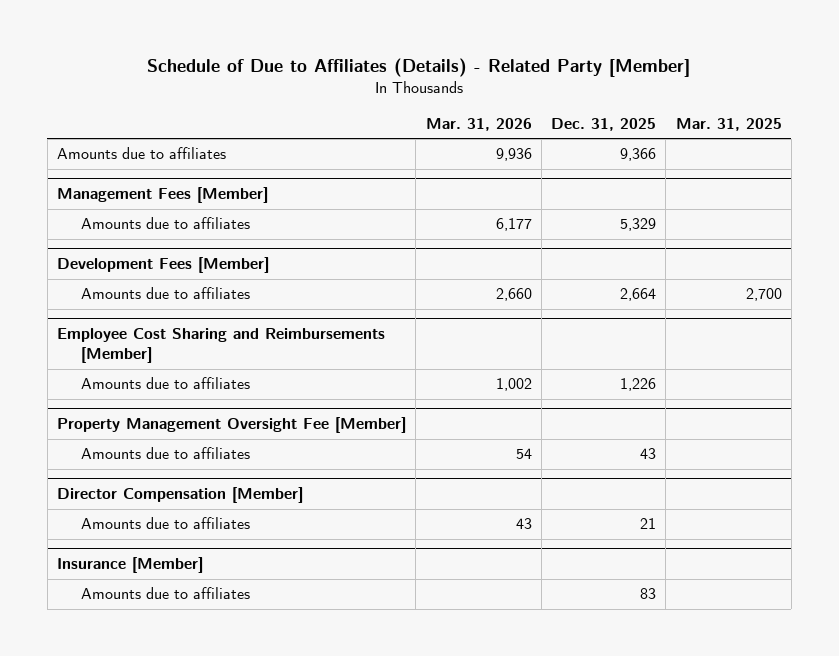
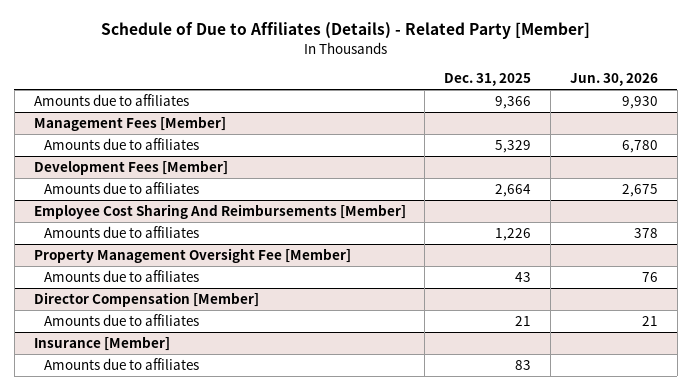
[425,117,532,131] Mar. 31, 2026 -> none
[675,117,782,131] Mar. 31, 2025 -> none
none -> [569,73,658,87] Jun. 30, 2026
[57,328,386,364] Employee Cost Sharing and Reimbursements [Member] -> [33,203,406,219] Employee Cost Sharing And Reimbursements [Member]

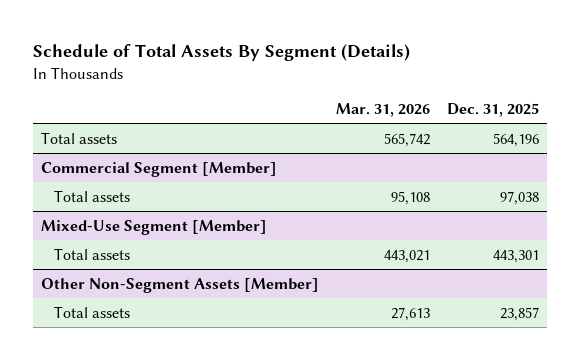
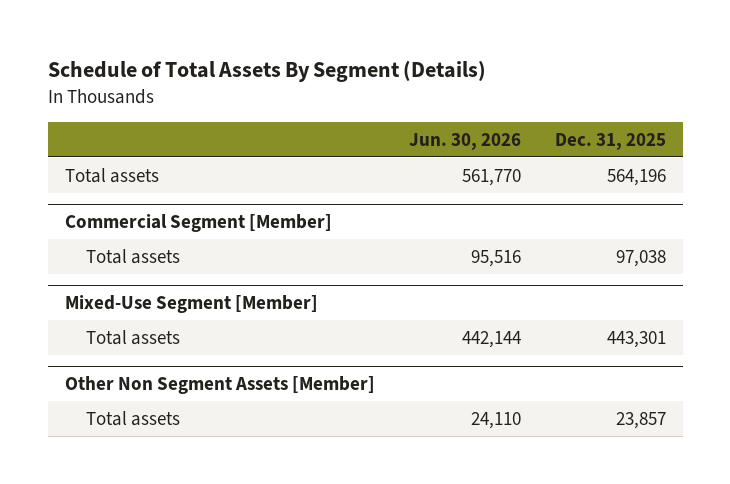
[335,103,430,118] Mar. 31, 2026 -> none
none -> [408,132,521,150] Jun. 30, 2026
[41,277,320,293] Other Non-Segment Assets [Member] -> [64,376,375,395] Other Non Segment Assets [Member]

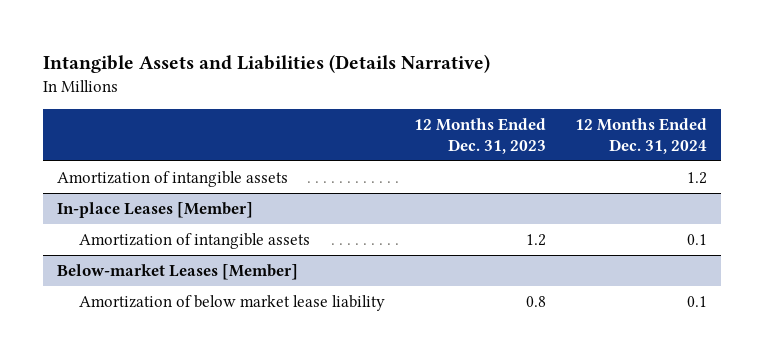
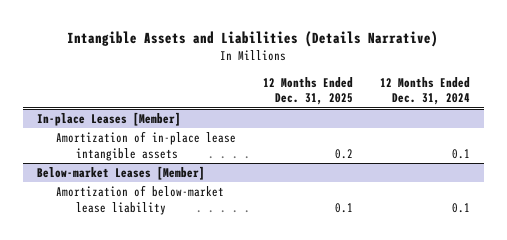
[413,117,546,154] 12 Months Ended Dec. 31, 2023 -> none
none -> [263,76,354,106] 12 Months Ended Dec. 31, 2025
[57,171,289,188] Amortization of intangible assets -> none
[78,233,310,250] Amortization of intangible assets -> [56,131,237,161] Amortization of in-place lease intangible assets
[78,295,385,312] Amortization of below market lease liability -> [56,185,225,215] Amortization of below-market lease liability

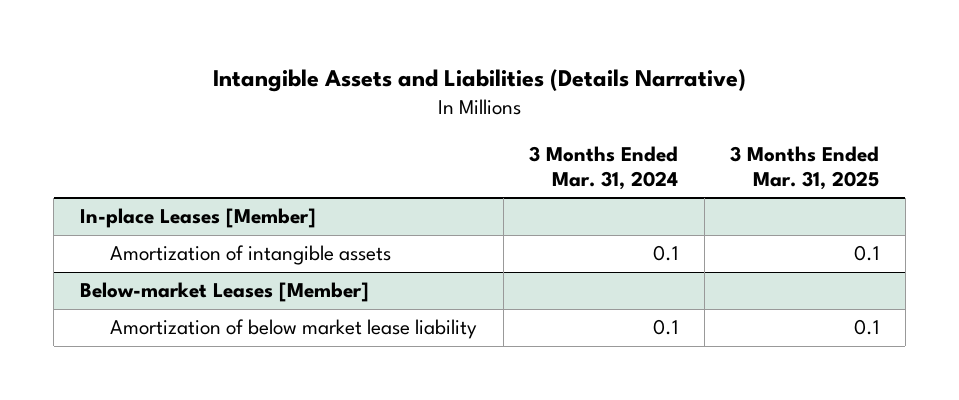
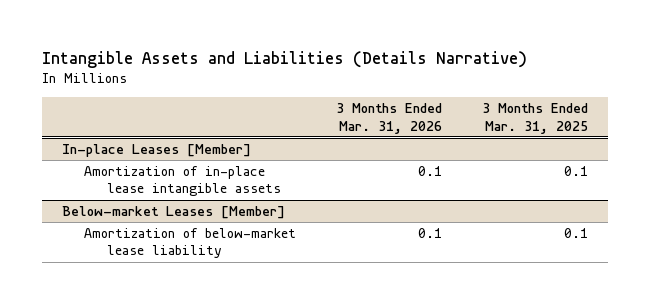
[529,145,679,190] 3 Months Ended Mar. 31, 2024 -> none
none -> [336,103,443,134] 3 Months Ended Mar. 31, 2026
[110,245,392,266] Amortization of intangible assets -> [84,165,281,197] Amortization of in-place lease intangible assets
[110,319,478,340] Amortization of below market lease liability -> [84,227,297,259] Amortization of below-market lease liability

